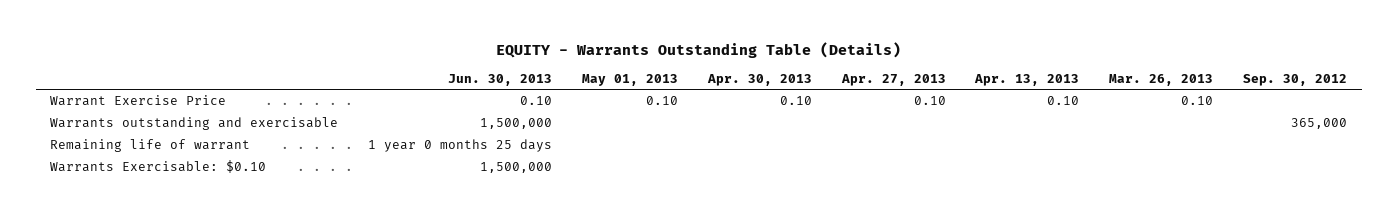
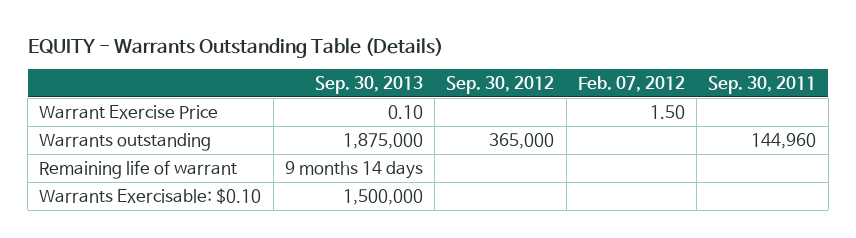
[448,73,553,86] Jun. 30, 2013 -> none
[582,73,679,86] May 01, 2013 -> none
[706,73,812,86] Apr. 30, 2013 -> none
[840,73,946,86] Apr. 27, 2013 -> none
[974,73,1080,86] Apr. 13, 2013 -> none
[1109,73,1214,86] Mar. 26, 2013 -> none
none -> [314,75,423,94] Sep. 30, 2013
none -> [577,75,685,92] Feb. 07, 2012
none -> [708,75,817,94] Sep. 30, 2011
[50,117,339,131] Warrants outstanding and exercisable -> [39,132,212,151] Warrants outstanding

